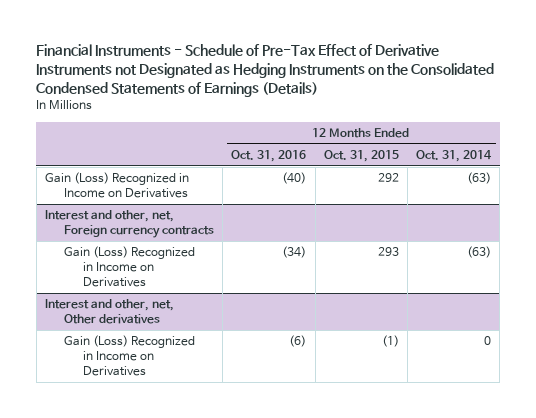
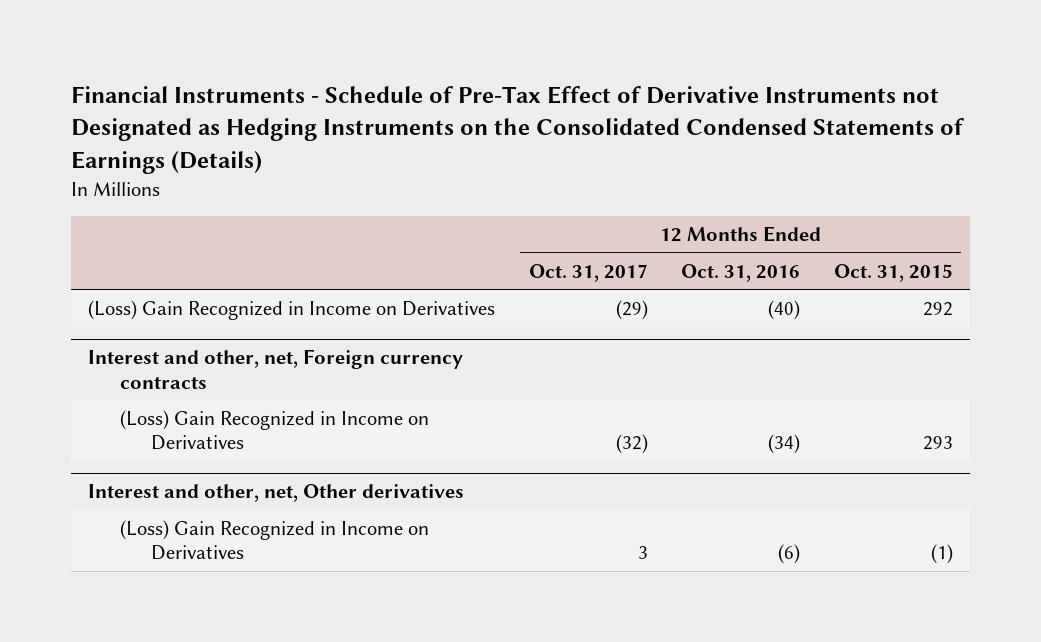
[416,150,493,163] Oct. 31, 2014 -> none
none -> [528,263,648,282] Oct. 31, 2017
[44,172,189,199] Gain (Loss) Recognized in Income on Derivatives -> [87,300,495,321] (Loss) Gain Recognized in Income on Derivatives
[64,246,196,287] Gain (Loss) Recognized in Income on Derivatives -> [119,410,429,451] (Loss) Gain Recognized in Income on Derivatives
[64,335,196,376] Gain (Loss) Recognized in Income on Derivatives -> [119,520,429,561] (Loss) Gain Recognized in Income on Derivatives

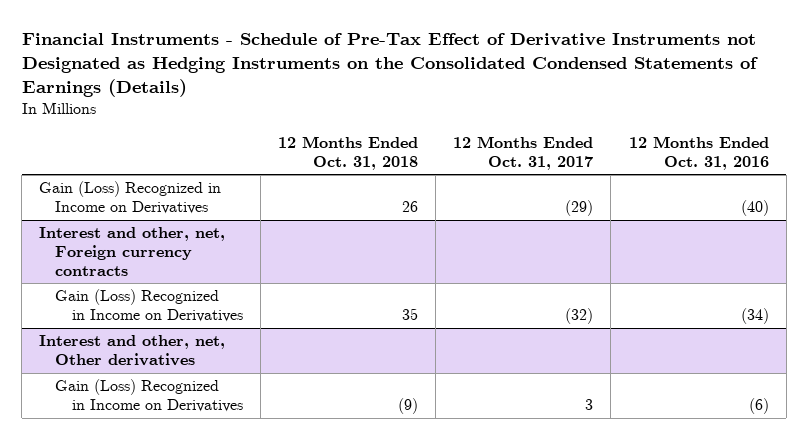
[833,263,953,282] Oct. 31, 2015 -> none
none -> [277,135,418,170] 12 Months Ended Oct. 31, 2018
[87,300,495,321] (Loss) Gain Recognized in Income on Derivatives -> [39,181,222,215] Gain (Loss) Recognized in Income on Derivatives
[119,410,429,451] (Loss) Gain Recognized in Income on Derivatives -> [55,289,243,323] Gain (Loss) Recognized in Income on Derivatives
[119,520,429,561] (Loss) Gain Recognized in Income on Derivatives -> [55,379,243,413] Gain (Loss) Recognized in Income on Derivatives

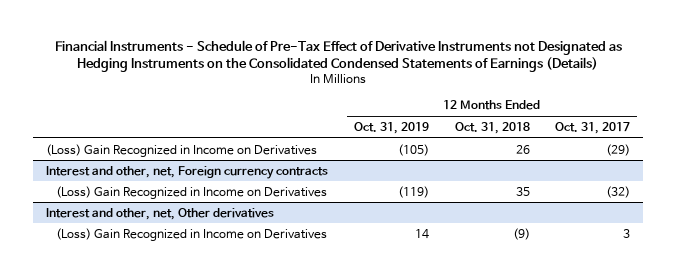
[628,135,769,170] 12 Months Ended Oct. 31, 2016 -> none
none -> [353,121,429,134] Oct. 31, 2019
[39,181,222,215] Gain (Loss) Recognized in Income on Derivatives -> [46,143,318,157] (Loss) Gain Recognized in Income on Derivatives
[55,289,243,323] Gain (Loss) Recognized in Income on Derivatives -> [55,185,327,199] (Loss) Gain Recognized in Income on Derivatives
[55,379,243,413] Gain (Loss) Recognized in Income on Derivatives -> [55,227,327,241] (Loss) Gain Recognized in Income on Derivatives

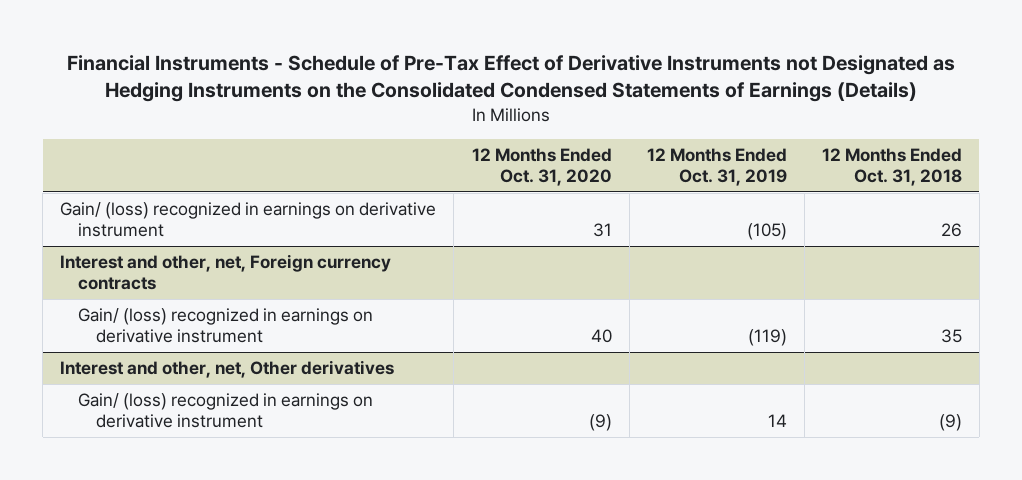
[555,121,631,134] Oct. 31, 2017 -> none
none -> [471,147,612,186] 12 Months Ended Oct. 31, 2020
[46,143,318,157] (Loss) Gain Recognized in Income on Derivatives -> [60,202,437,238] Gain/ (loss) recognized in earnings on derivative instrument
[55,185,327,199] (Loss) Gain Recognized in Income on Derivatives -> [78,308,374,344] Gain/ (loss) recognized in earnings on derivative instrument
[55,227,327,241] (Loss) Gain Recognized in Income on Derivatives -> [78,393,374,429] Gain/ (loss) recognized in earnings on derivative instrument

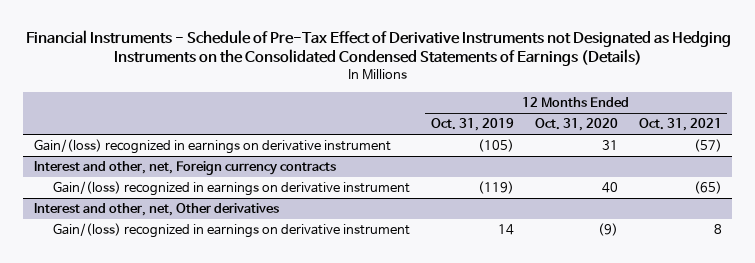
[821,147,962,186] 12 Months Ended Oct. 31, 2018 -> none
none -> [638,118,722,132] Oct. 31, 2021
[60,202,437,238] Gain/ (loss) recognized in earnings on derivative instrument -> [33,139,391,155] Gain/(loss) recognized in earnings on derivative instrument
[78,308,374,344] Gain/ (loss) recognized in earnings on derivative instrument -> [52,181,410,197] Gain/(loss) recognized in earnings on derivative instrument
[78,393,374,429] Gain/ (loss) recognized in earnings on derivative instrument -> [52,223,410,239] Gain/(loss) recognized in earnings on derivative instrument

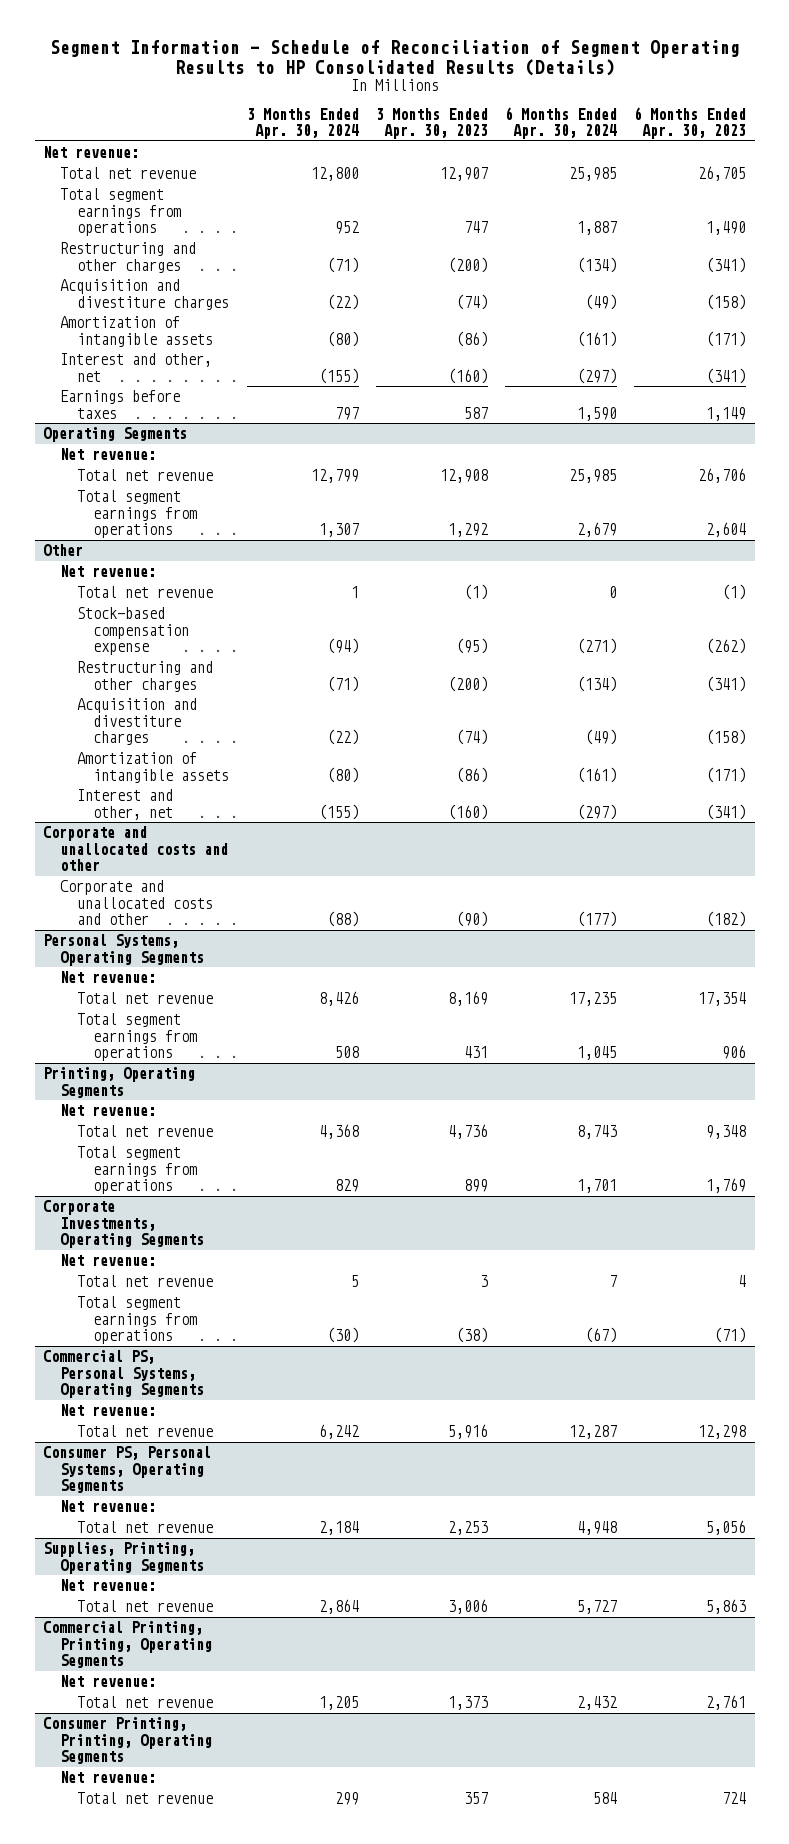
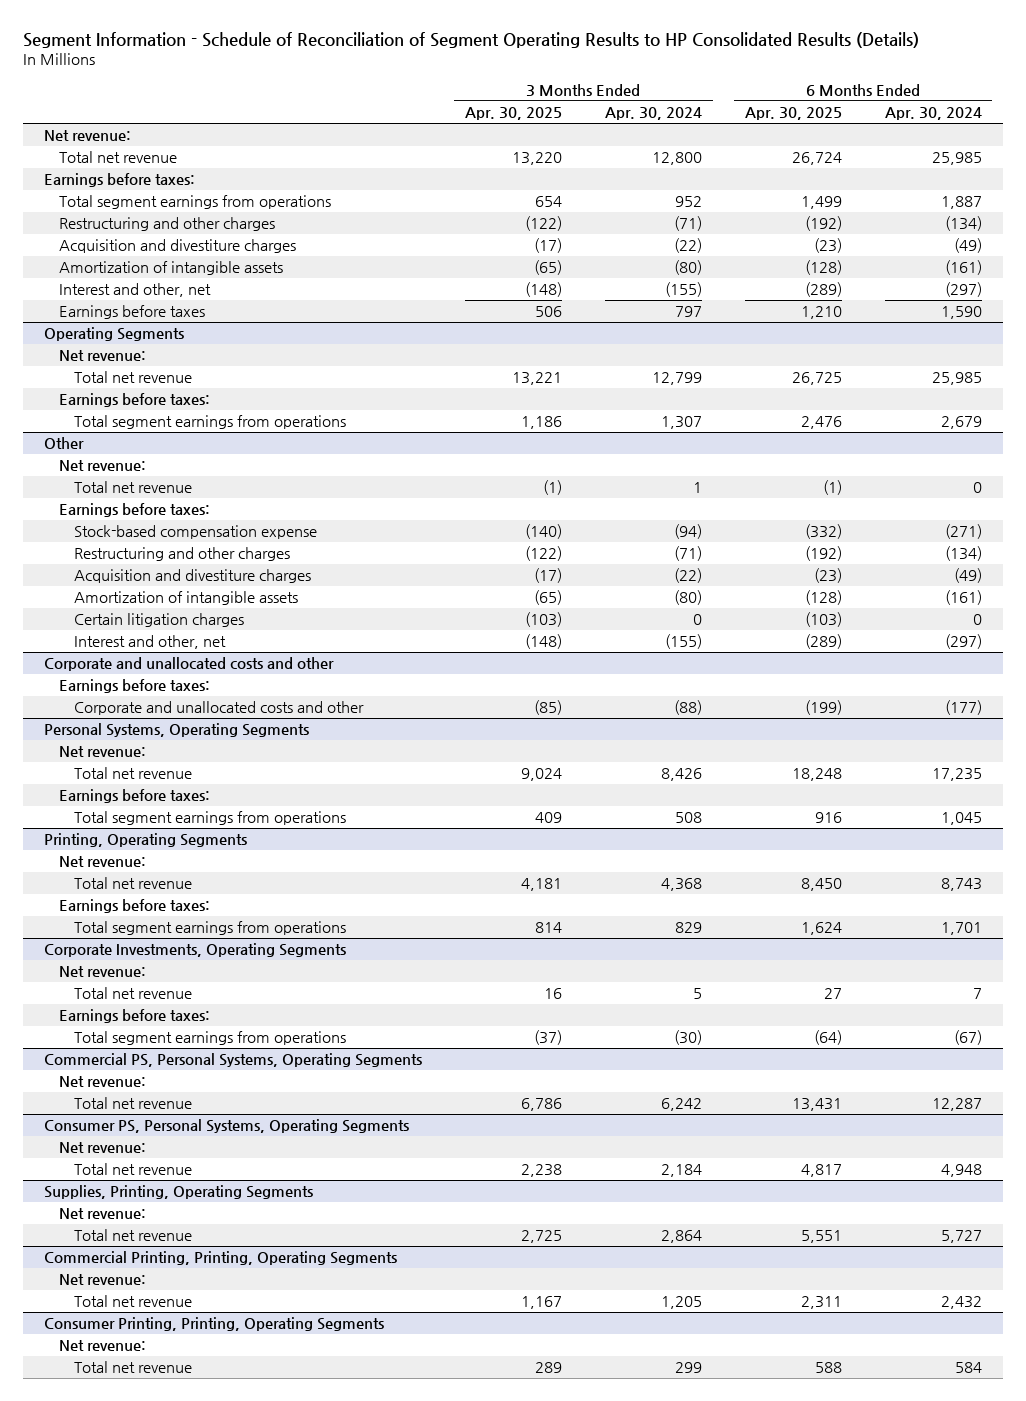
[375,107,488,140] 3 Months Ended Apr. 30, 2023 -> none
[634,106,747,140] 6 Months Ended Apr. 30, 2023 -> none
none -> [464,107,562,121] Apr. 30, 2025
none -> [744,107,842,121] Apr. 30, 2025
none -> [44,173,196,188] Earnings before taxes:
none -> [58,393,210,408] Earnings before taxes:
none -> [58,503,210,518] Earnings before taxes:
none -> [73,613,244,628] Certain litigation charges
none -> [58,679,210,694] Earnings before taxes:
none -> [58,789,210,804] Earnings before taxes:
none -> [58,899,210,914] Earnings before taxes:
none -> [58,1009,210,1024] Earnings before taxes:

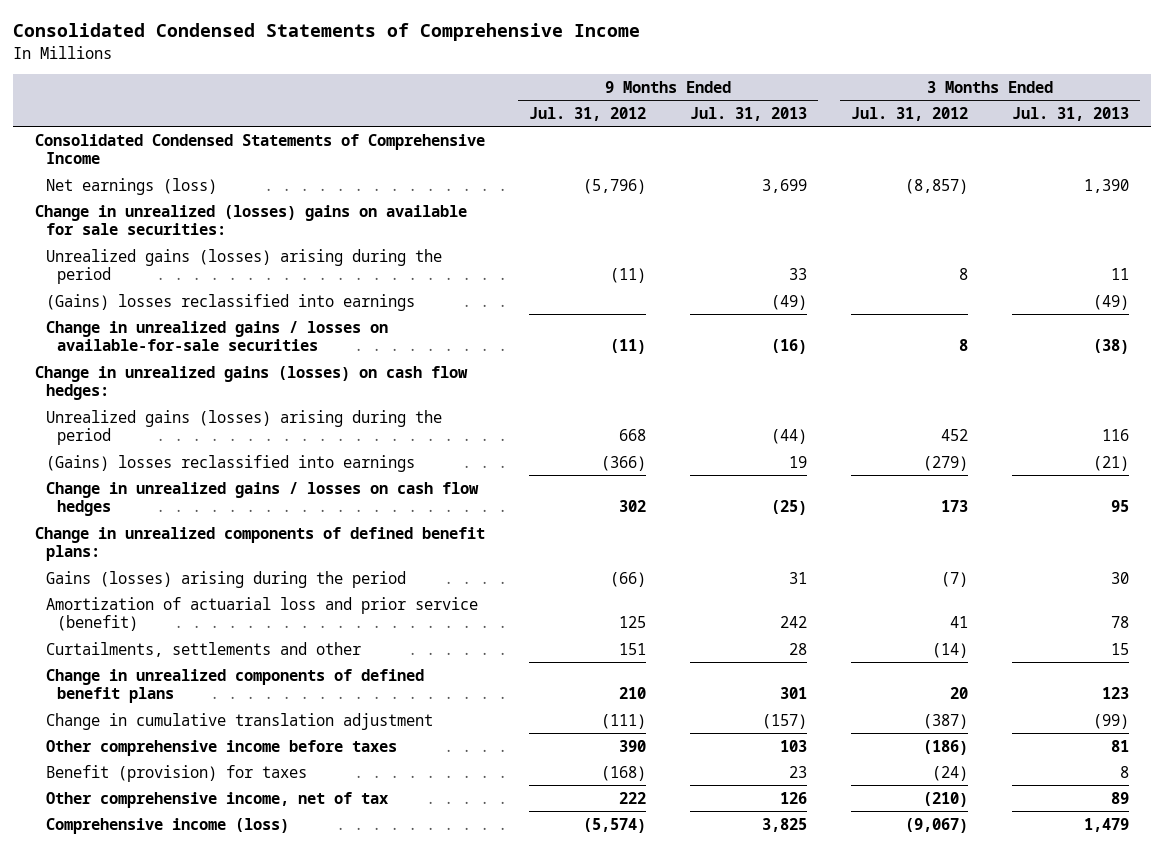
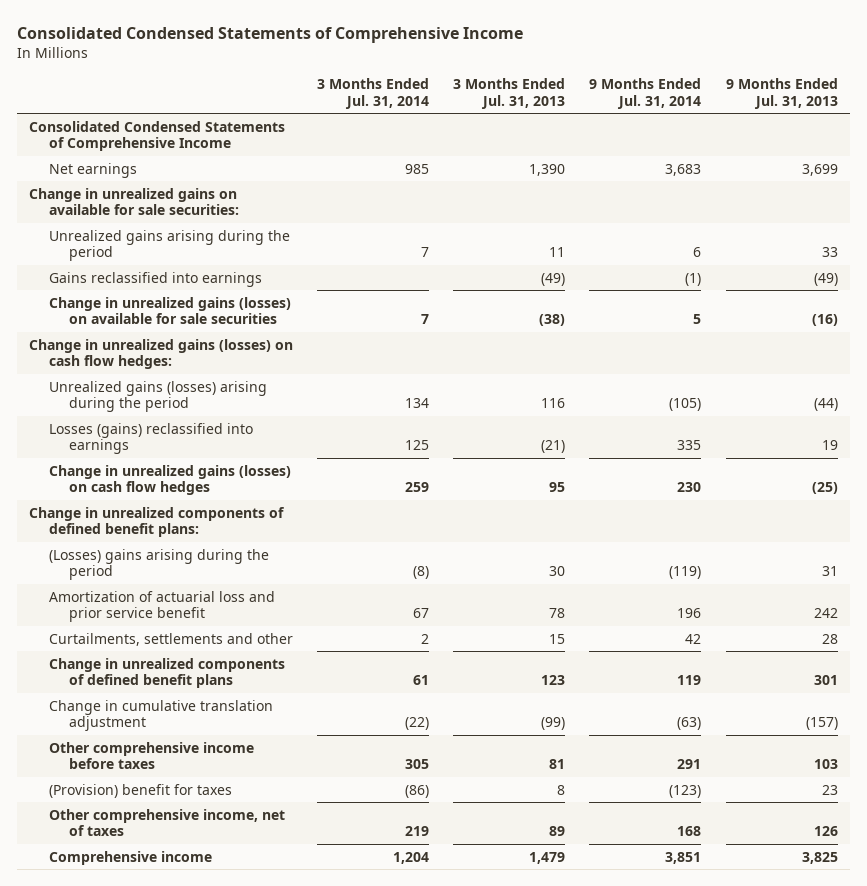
[529,106,647,121] Jul. 31, 2012 -> none
[850,106,968,121] Jul. 31, 2012 -> none
none -> [317,78,430,109] 3 Months Ended Jul. 31, 2014
none -> [589,78,702,109] 9 Months Ended Jul. 31, 2014
[46,177,218,195] Net earnings (loss) -> [49,162,138,178] Net earnings
[35,204,468,236] Change in unrealized (losses) gains on available for sale securities: -> [29,187,240,216] Change in unrealized gains on available for sale securities:
[46,248,443,285] Unrealized gains (losses) arising during the period -> [49,229,291,262] Unrealized gains arising during the period
[46,293,416,311] (Gains) losses reclassified into earnings -> [49,271,263,287] Gains reclassified into earnings
[46,320,389,352] Change in unrealized gains / losses on available-for-sale securities -> [49,296,292,325] Change in unrealized gains (losses) on available for sale securities
[46,454,416,472] (Gains) losses reclassified into earnings -> [49,422,254,455] Losses (gains) reclassified into earnings
[46,481,480,517] Change in unrealized gains / losses on cash flow hedges -> [49,464,292,496] Change in unrealized gains (losses) on cash flow hedges
[46,570,407,588] Gains (losses) arising during the period -> [49,548,270,581] (Losses) gains arising during the period
[46,596,479,632] Amortization of actuarial loss and prior service (benefit) -> [49,590,276,623] Amortization of actuarial loss and prior service benefit
[46,764,308,782] Benefit (provision) for taxes -> [49,783,233,798] (Provision) benefit for taxes
[46,791,389,808] Other comprehensive income, net of tax -> [49,808,286,837] Other comprehensive income, net of taxes
[46,817,290,834] Comprehensive income (loss) -> [49,850,213,865] Comprehensive income

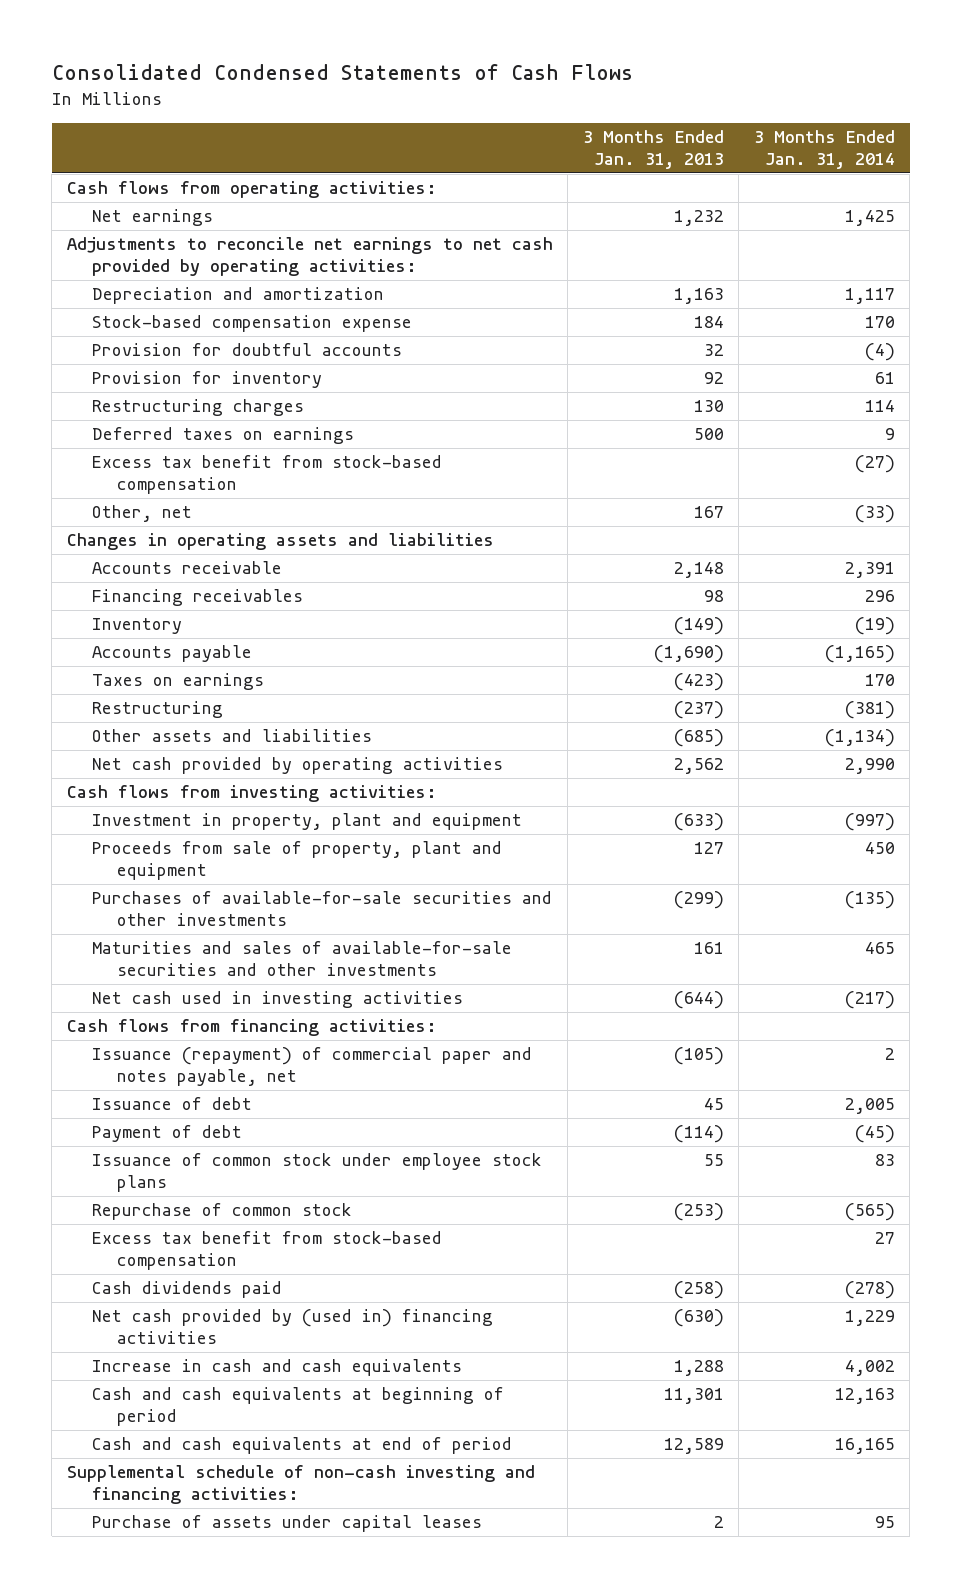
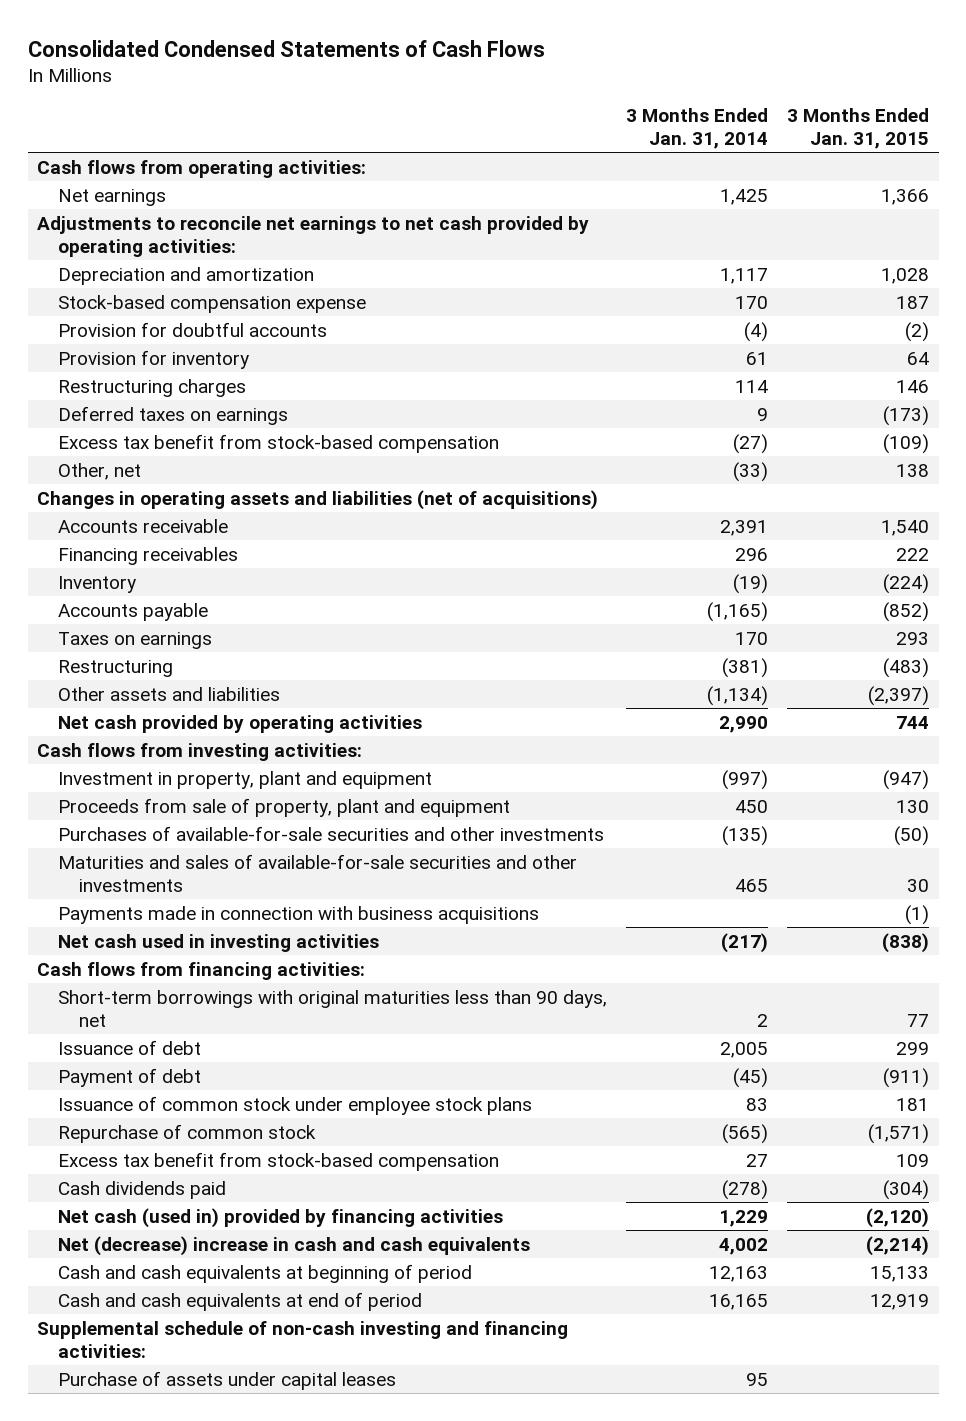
[582,130,724,169] 3 Months Ended Jan. 31, 2013 -> none
none -> [787,107,930,149] 3 Months Ended Jan. 31, 2015
[66,533,494,551] Changes in operating assets and liabilities -> [37,489,599,510] Changes in operating assets and liabilities (net of acquisitions)
none -> [57,905,539,924] Payments made in connection with business acquisitions
[91,1047,532,1087] Issuance (repayment) of commercial paper and notes payable, net -> [57,989,607,1027] Short-term borrowings with original maturities less than 90 days, net
[91,1309,493,1345] Net cash provided by (used in) financing activities -> [57,1207,503,1228] Net cash (used in) provided by financing activities
[91,1359,462,1377] Increase in cash and cash equivalents -> [57,1235,530,1256] Net (decrease) increase in cash and cash equivalents

